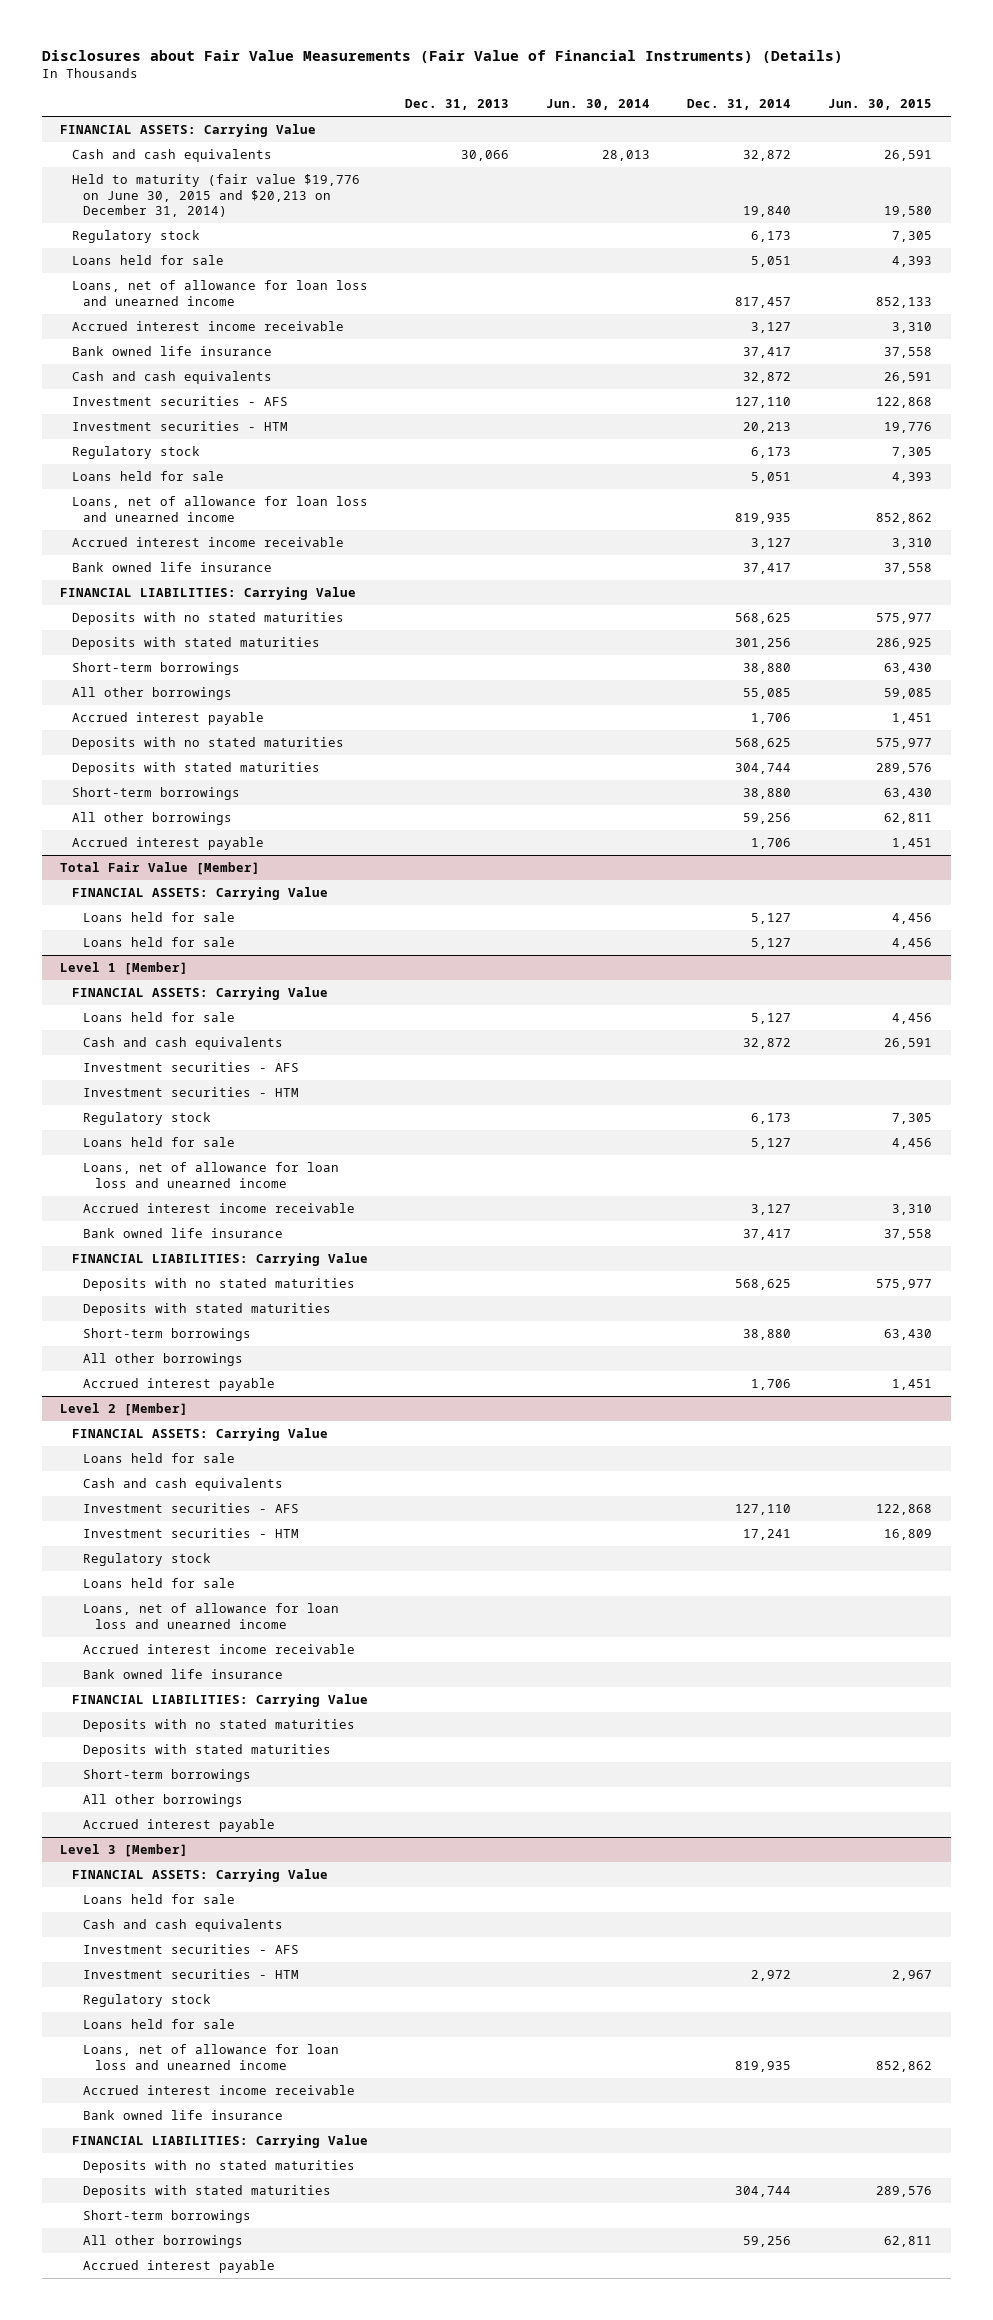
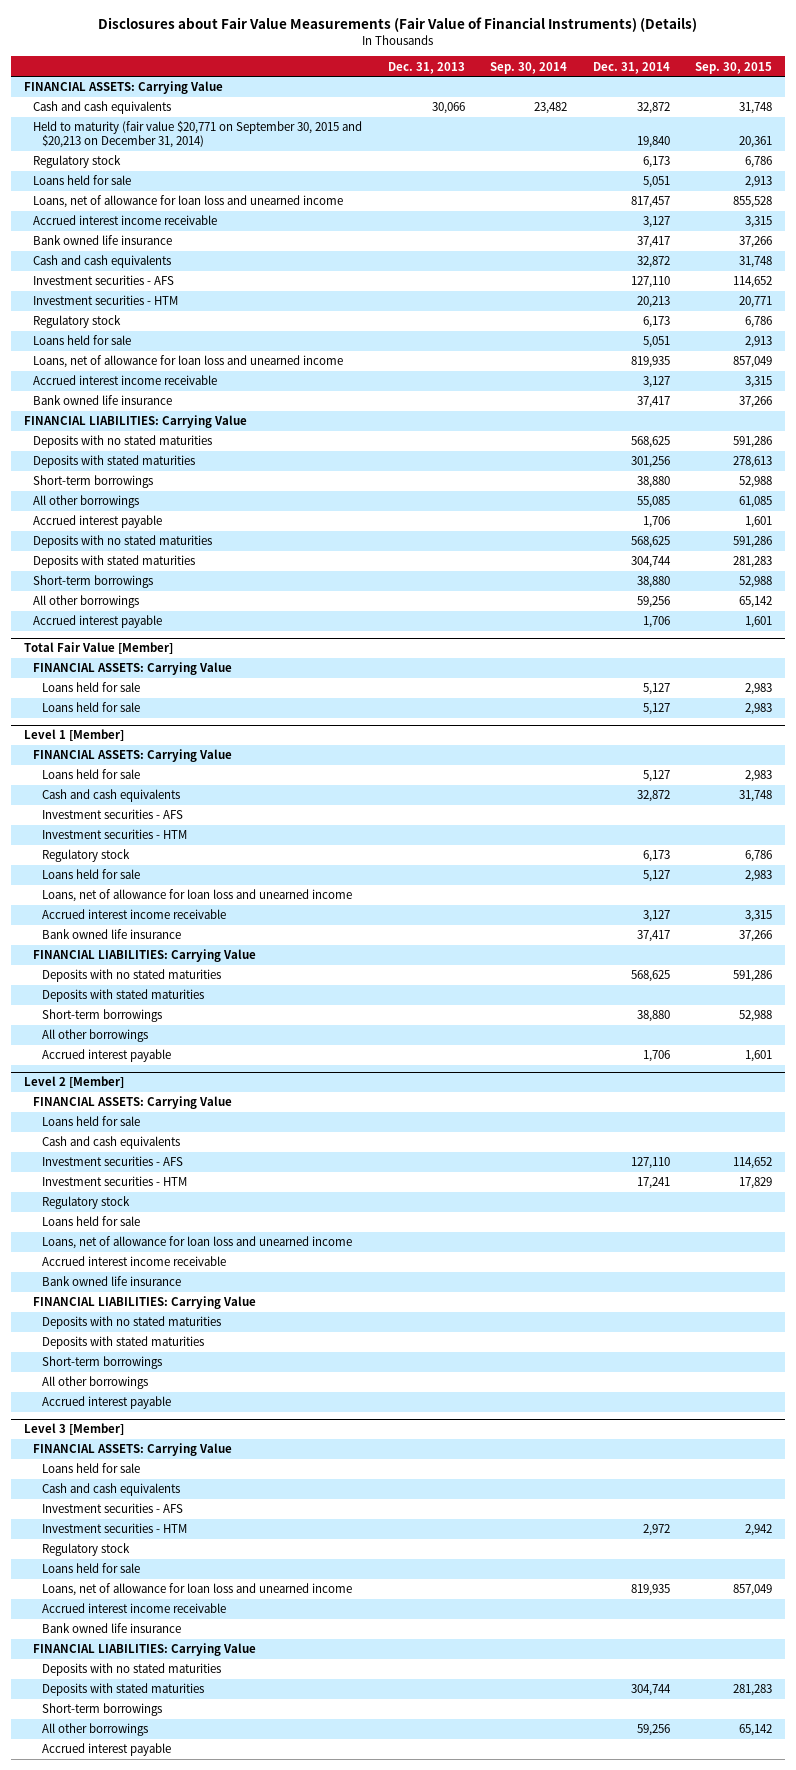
[546,99,651,111] Jun. 30, 2014 -> none
[828,99,933,111] Jun. 30, 2015 -> none
none -> [490,61,568,74] Sep. 30, 2014
none -> [695,61,773,74] Sep. 30, 2015
[71,174,360,218] Held to maturity (fair value $19,776 on June 30, 2015 and $20,213 on December 31, 2014) -> [32,121,362,149] Held to maturity (fair value $20,771 on September 30, 2015 and $20,213 on December 31, 2014)

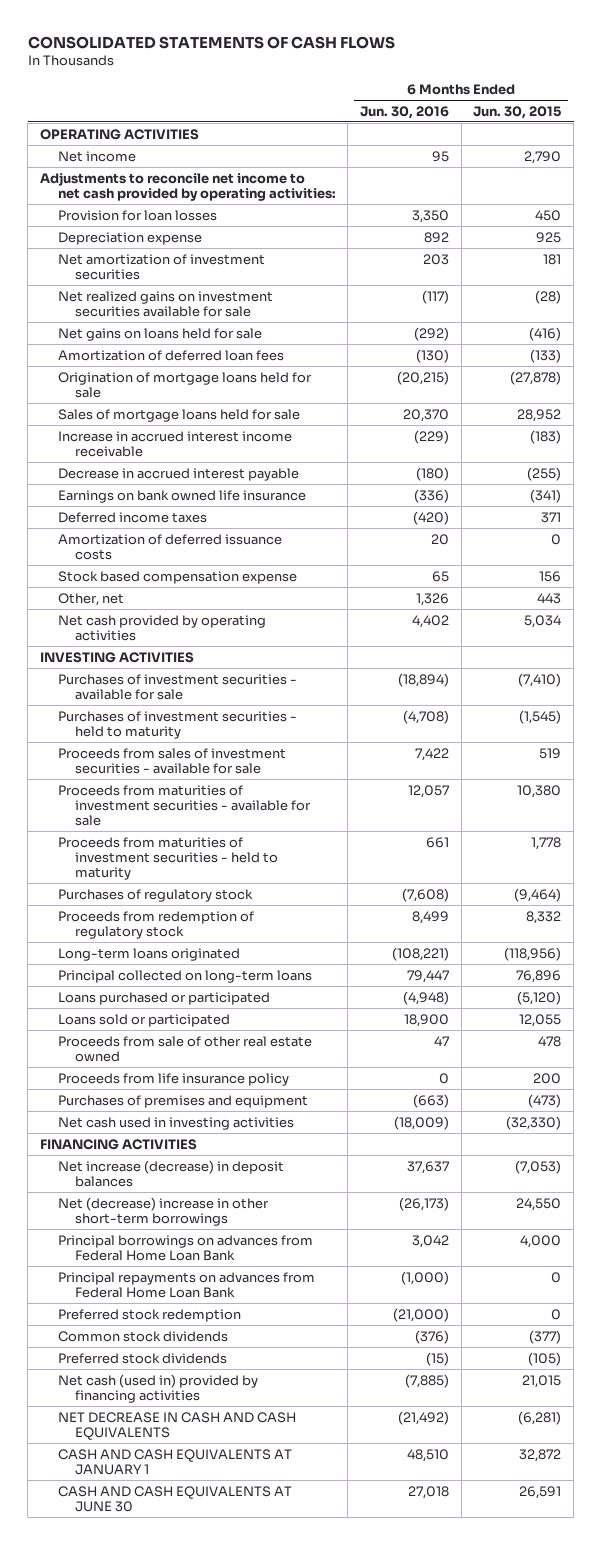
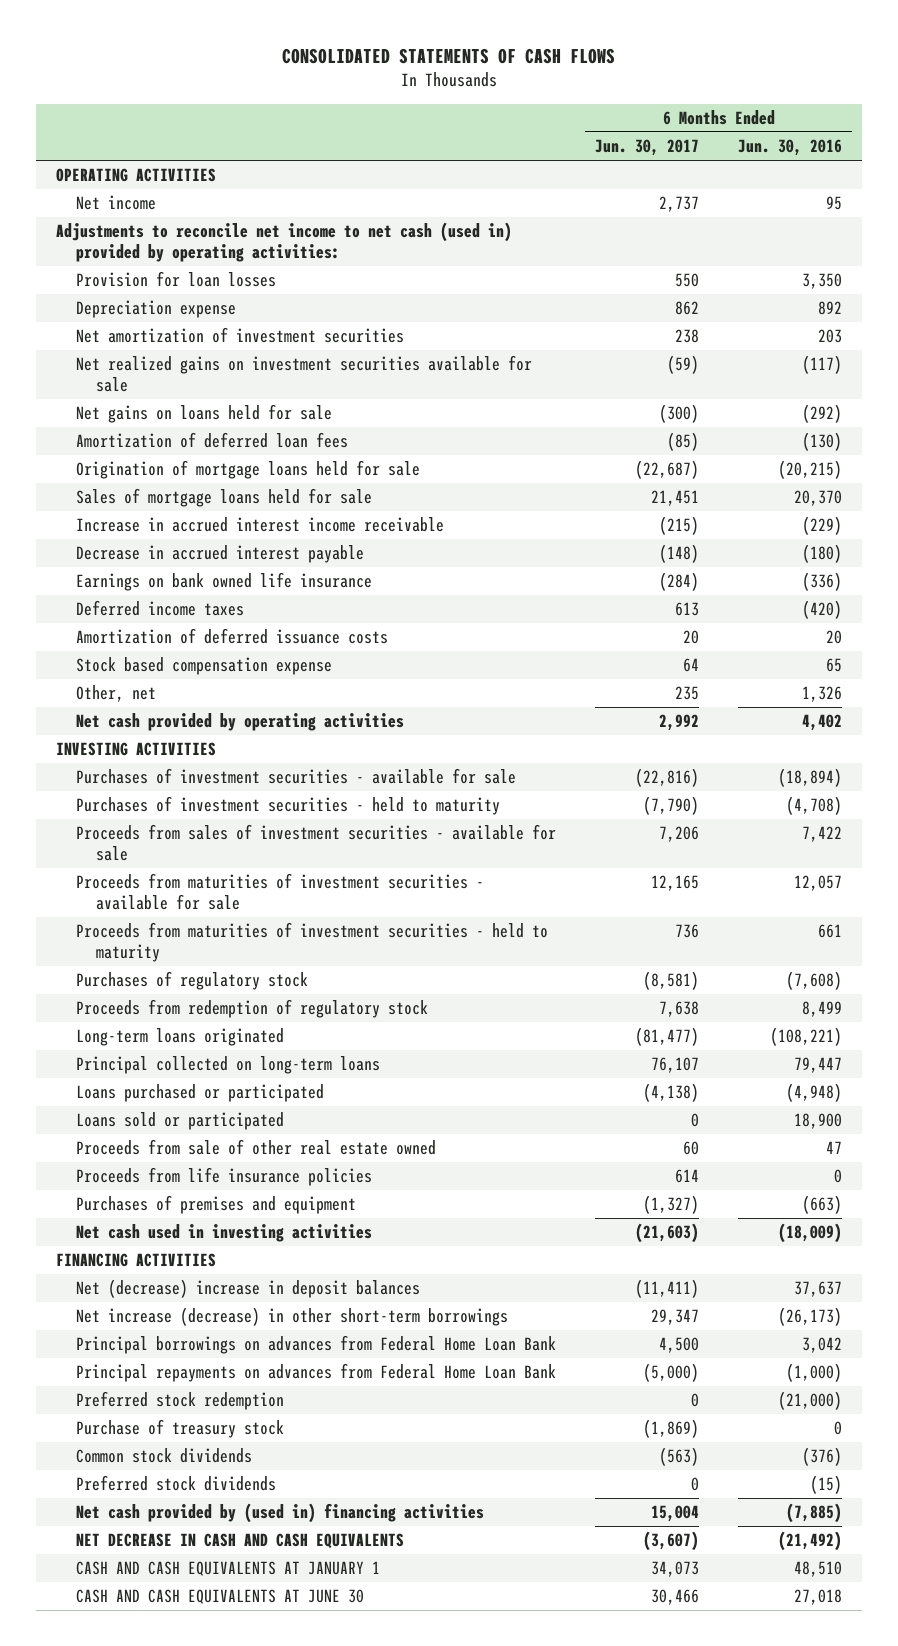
[473,105,562,119] Jun. 30, 2015 -> none
none -> [595,139,700,157] Jun. 30, 2017
[40,171,336,201] Adjustments to reconcile net income to net cash provided by operating activities: -> [55,222,512,262] Adjustments to reconcile net income to net cash (used in) provided by operating activities:
[57,1072,289,1086] Proceeds from life insurance policy -> [75,1167,372,1187] Proceeds from life insurance policies
[57,1159,284,1187] Net increase (decrease) in deposit balances -> [75,1279,420,1299] Net (decrease) increase in deposit balances
[57,1196,269,1226] Net (decrease) increase in other short-term borrowings -> [75,1307,508,1327] Net increase (decrease) in other short-term borrowings
none -> [75,1419,284,1439] Purchase of treasury stock
[57,1373,258,1403] Net cash (used in) provided by financing activities -> [75,1503,484,1524] Net cash provided by (used in) financing activities

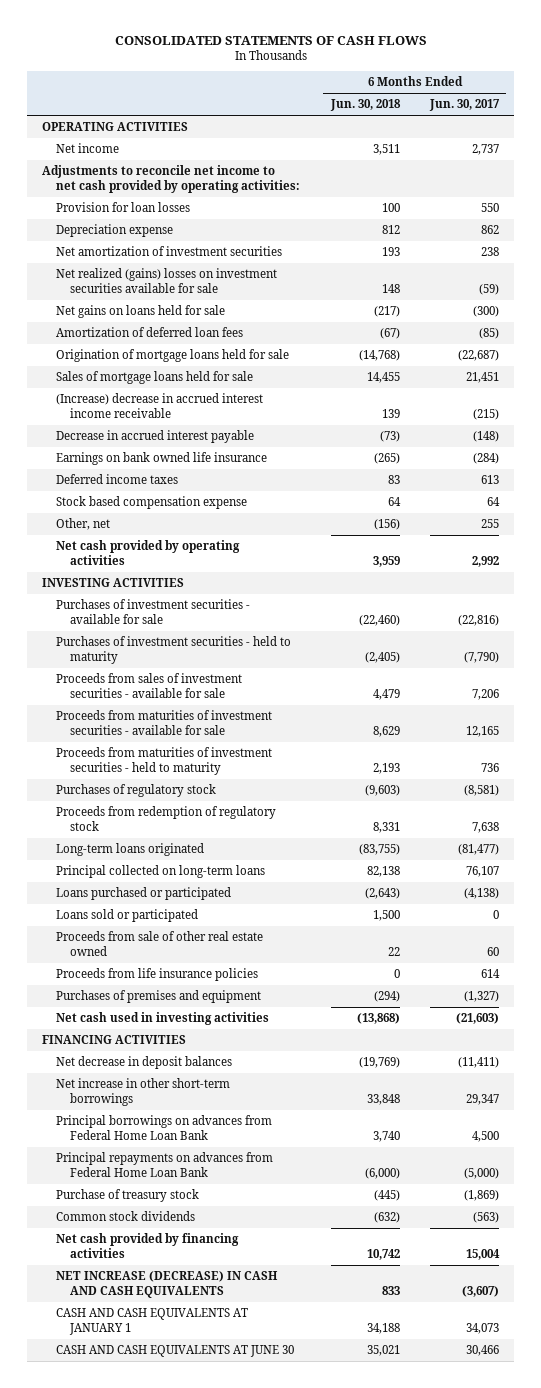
[738,139,843,157] Jun. 30, 2016 -> none
none -> [329,99,401,112] Jun. 30, 2018
[55,222,512,262] Adjustments to reconcile net income to net cash (used in) provided by operating activities: -> [42,165,301,193] Adjustments to reconcile net income to net cash provided by operating activities:
[75,355,532,392] Net realized gains on investment securities available for sale -> [56,268,278,293] Net realized (gains) losses on investment securities available for sale
[75,517,444,533] Increase in accrued interest income receivable -> [56,393,264,418] (Increase) decrease in accrued interest income receivable
[75,628,388,645] Amortization of deferred issuance costs -> none
[675,686,700,701] 235 -> [480,519,499,529] 255
[75,1279,420,1299] Net (decrease) increase in deposit balances -> [56,1056,233,1070] Net decrease in deposit balances
[75,1307,508,1327] Net increase (decrease) in other short-term borrowings -> [56,1078,231,1106] Net increase in other short-term borrowings
[75,1391,284,1411] Preferred stock redemption -> none
[75,1475,276,1492] Preferred stock dividends -> none
[75,1503,484,1524] Net cash provided by (used in) financing activities -> [56,1233,240,1258] Net cash provided by financing activities
[75,1533,404,1550] NET DECREASE IN CASH AND CASH EQUIVALENTS -> [56,1271,279,1298] NET INCREASE (DECREASE) IN CASH AND CASH EQUIVALENTS

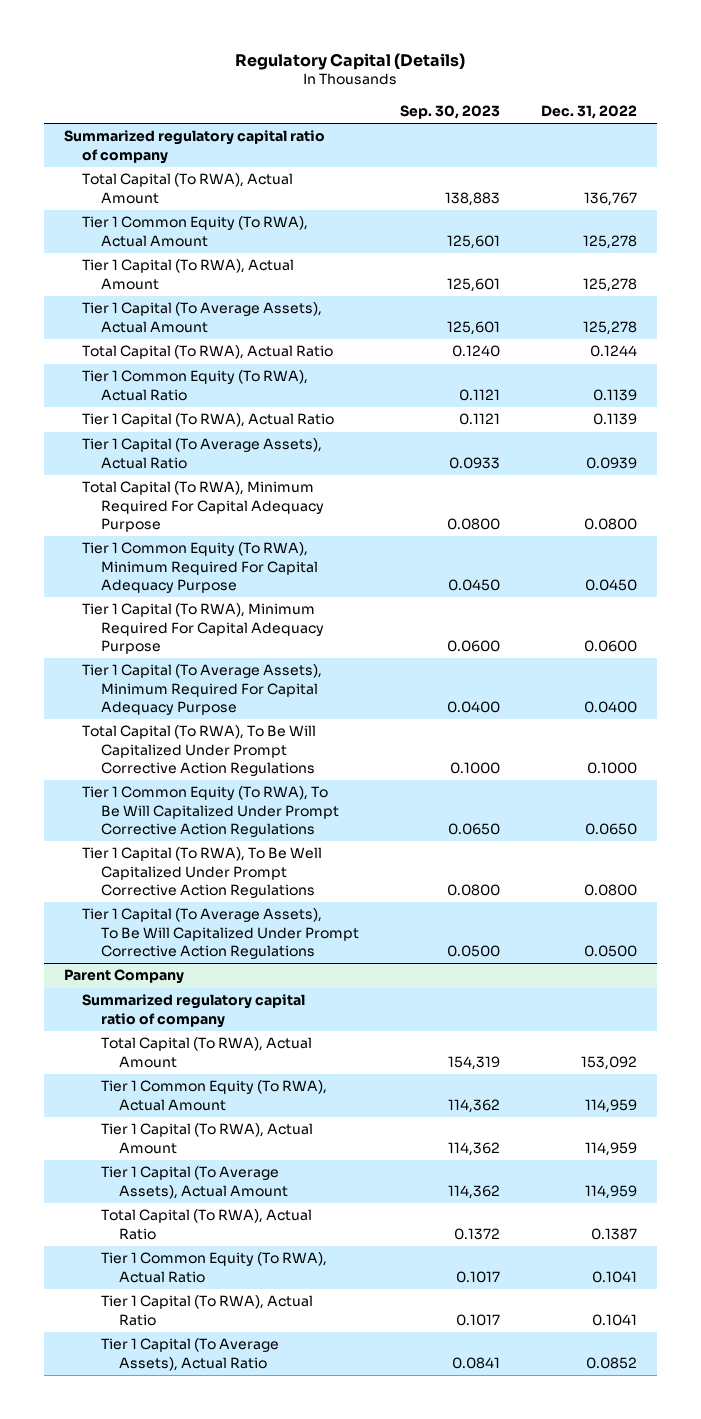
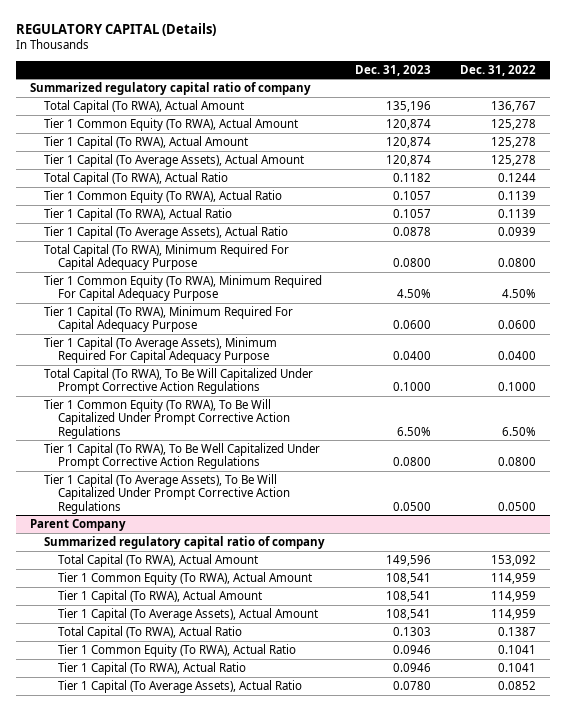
[235,52,466,70] Regulatory Capital (Details) -> [15,22,216,36] REGULATORY CAPITAL (Details)
[399,104,500,119] Sep. 30, 2023 -> none
none -> [354,64,431,76] Dec. 31, 2023
[584,578,637,591] 0.0450 -> [501,289,536,299] 4.50%
[584,822,637,835] 0.0650 -> [501,426,536,436] 6.50%

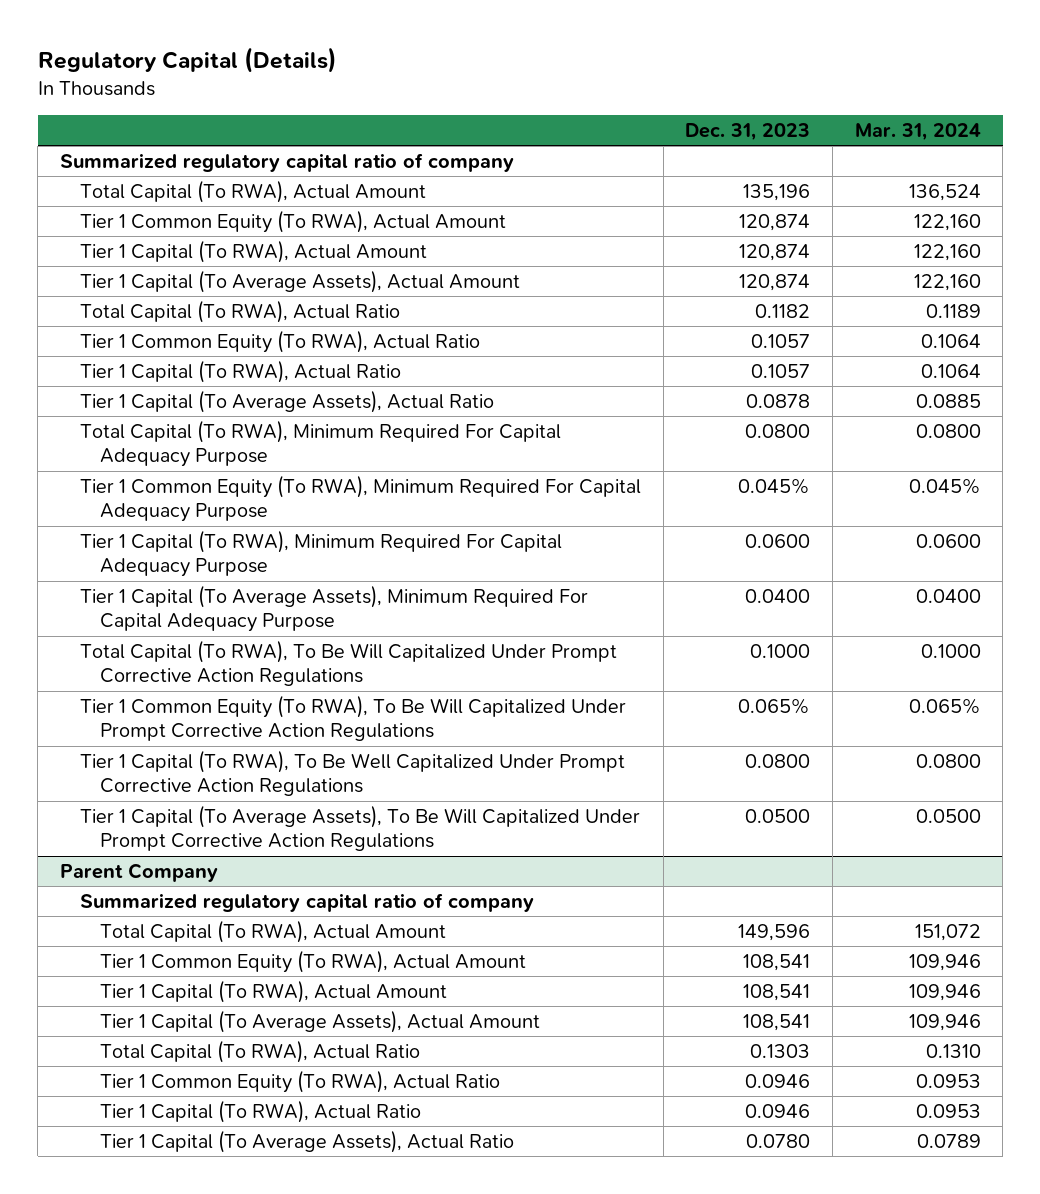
[15,22,216,36] REGULATORY CAPITAL (Details) -> [37,47,337,74] Regulatory Capital (Details)
[459,64,536,76] Dec. 31, 2022 -> none
none -> [854,122,981,141] Mar. 31, 2024
[396,289,431,299] 4.50% -> [738,477,811,494] 0.045%
[396,426,431,436] 6.50% -> [738,697,811,714] 0.065%

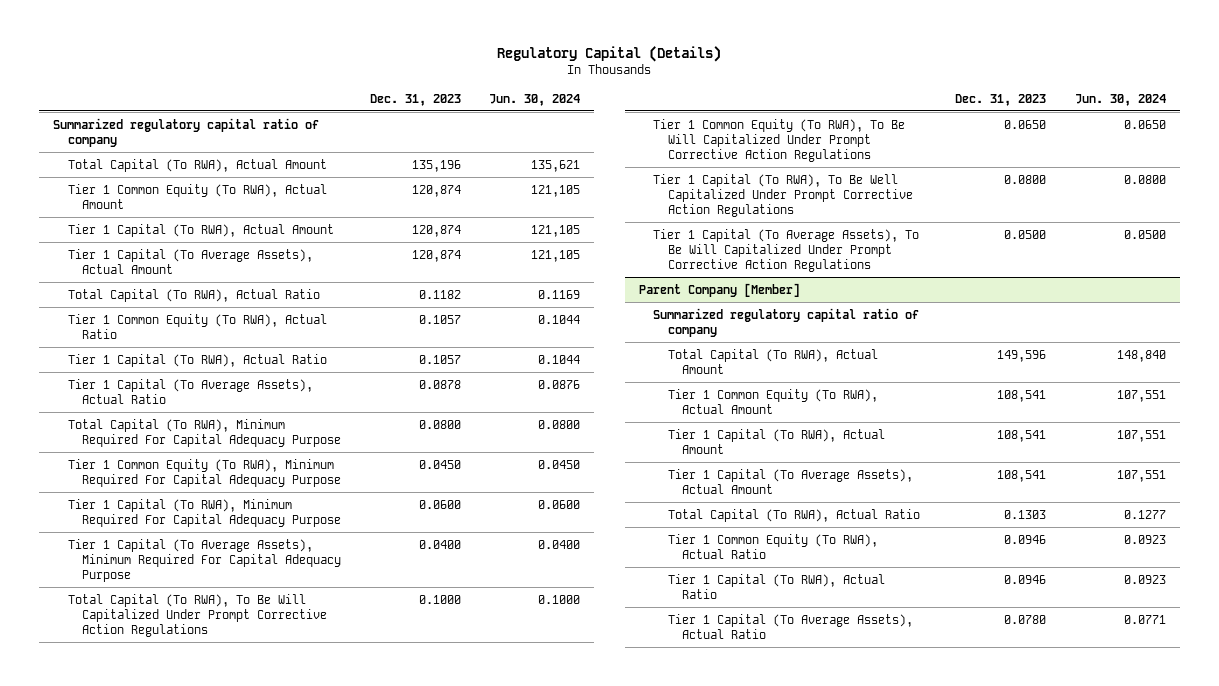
[854,122,981,141] Mar. 31, 2024 -> none
none -> [489,93,581,106] Jun. 30, 2024
[738,477,811,494] 0.045% -> [418,459,461,469] 0.0450
[738,697,811,714] 0.065% -> [1004,119,1047,129] 0.0650
[59,862,218,882] Parent Company -> [638,282,800,297] Parent Company [Member]

